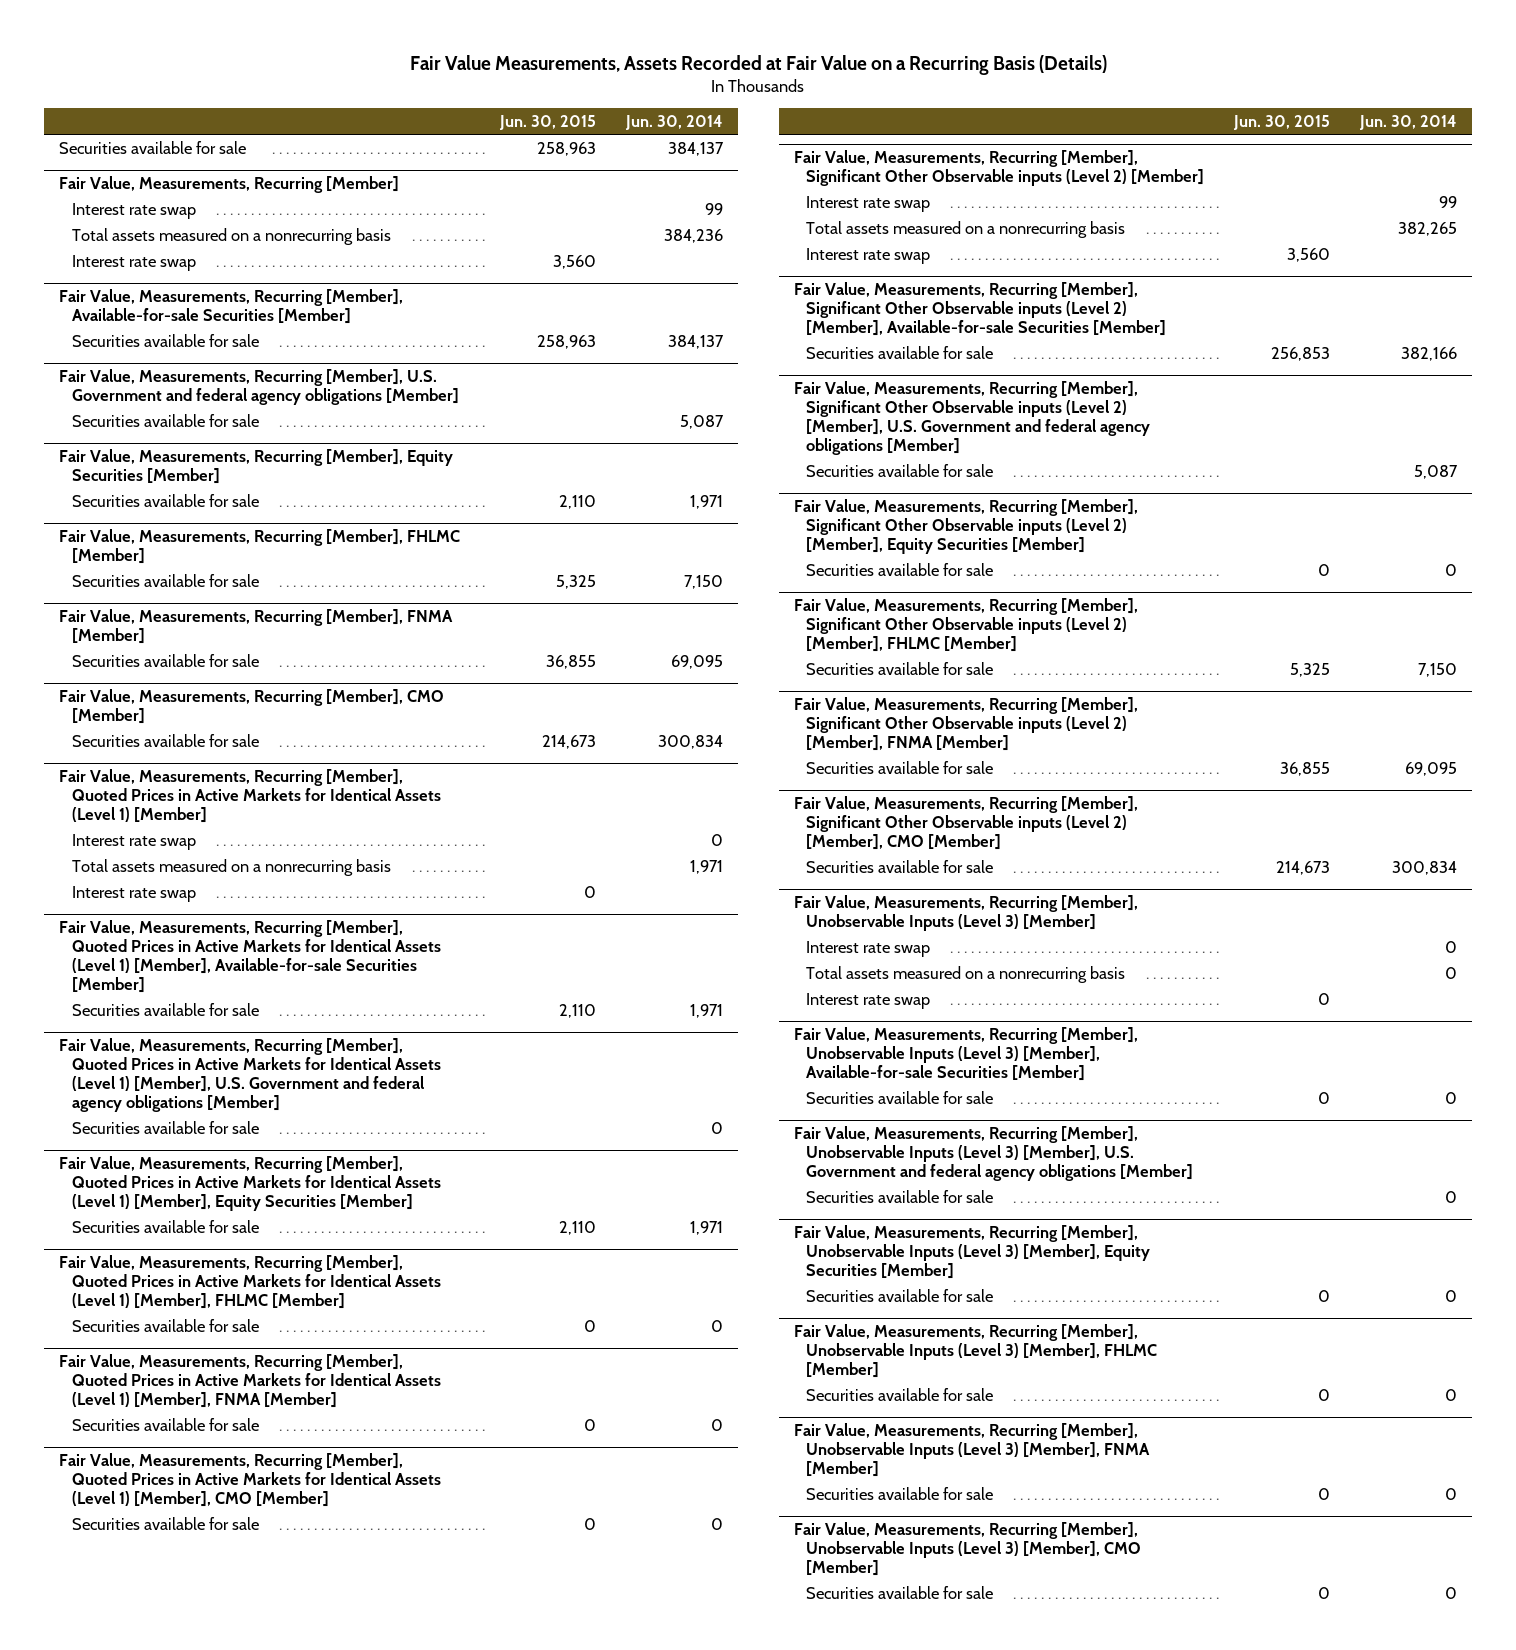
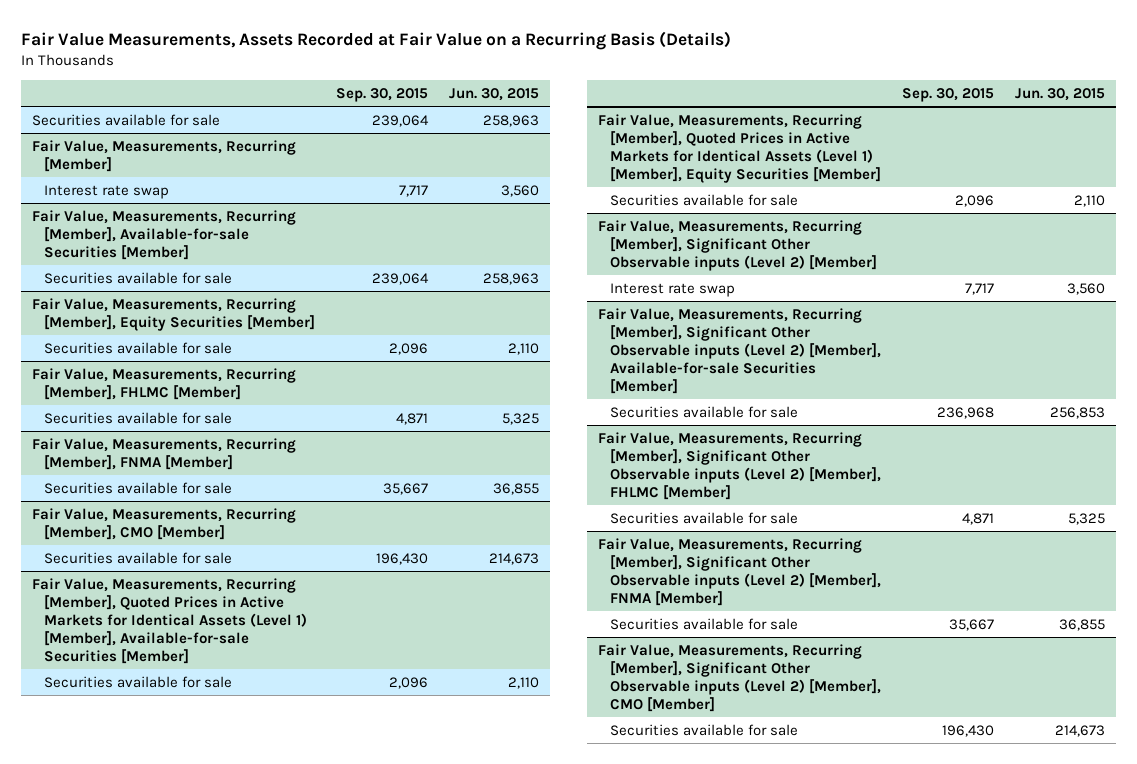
[624,115,723,131] Jun. 30, 2014 -> none
none -> [335,87,428,102] Sep. 30, 2015
[71,202,196,219] Interest rate swap -> none
[71,227,391,245] Total assets measured on a nonrecurring basis -> none
[59,369,459,406] Fair Value, Measurements, Recurring [Member], U.S. Government and federal agency obligations [Member] -> none
[71,413,259,427] Securities available for sale -> none
[59,769,441,824] Fair Value, Measurements, Recurring [Member], Quoted Prices in Active Markets for Identical Assets (Level 1) [Member] -> none
[71,833,196,850] Interest rate swap -> none
[71,858,391,876] Total assets measured on a nonrecurring basis -> none
[71,885,196,902] Interest rate swap -> none
[59,1038,441,1112] Fair Value, Measurements, Recurring [Member], Quoted Prices in Active Markets for Identical Assets (Level 1) [Member], U.S. Government and federal agency obligations [Member] -> none
[71,1120,259,1134] Securities available for sale -> none
[59,1255,441,1310] Fair Value, Measurements, Recurring [Member], Quoted Prices in Active Markets for Identical Assets (Level 1) [Member], FHLMC [Member] -> none
[71,1318,259,1332] Securities available for sale -> none
[59,1354,441,1409] Fair Value, Measurements, Recurring [Member], Quoted Prices in Active Markets for Identical Assets (Level 1) [Member], FNMA [Member] -> none
[71,1417,259,1431] Securities available for sale -> none
[59,1453,441,1508] Fair Value, Measurements, Recurring [Member], Quoted Prices in Active Markets for Identical Assets (Level 1) [Member], CMO [Member] -> none
[71,1516,259,1530] Securities available for sale -> none
[805,195,930,212] Interest rate swap -> none
[805,220,1125,238] Total assets measured on a nonrecurring basis -> none
[793,381,1150,455] Fair Value, Measurements, Recurring [Member], Significant Other Observable inputs (Level 2) [Member], U.S. Government and federal agency obligations [Member] -> none
[805,463,993,477] Securities available for sale -> none
[793,499,1138,555] Fair Value, Measurements, Recurring [Member], Significant Other Observable inputs (Level 2) [Member], Equity Securities [Member] -> none
[805,562,993,576] Securities available for sale -> none
[793,895,1138,932] Fair Value, Measurements, Recurring [Member], Unobservable Inputs (Level 3) [Member] -> none
[805,940,930,957] Interest rate swap -> none
[805,965,1125,983] Total assets measured on a nonrecurring basis -> none
[805,992,930,1009] Interest rate swap -> none
[793,1027,1138,1082] Fair Value, Measurements, Recurring [Member], Unobservable Inputs (Level 3) [Member], Available-for-sale Securities [Member] -> none
[805,1090,993,1104] Securities available for sale -> none
[793,1126,1193,1182] Fair Value, Measurements, Recurring [Member], Unobservable Inputs (Level 3) [Member], U.S. Government and federal agency obligations [Member] -> none
[805,1189,993,1203] Securities available for sale -> none
[793,1225,1150,1280] Fair Value, Measurements, Recurring [Member], Unobservable Inputs (Level 3) [Member], Equity Securities [Member] -> none
[805,1288,993,1302] Securities available for sale -> none
[793,1324,1157,1379] Fair Value, Measurements, Recurring [Member], Unobservable Inputs (Level 3) [Member], FHLMC [Member] -> none
[805,1387,993,1401] Securities available for sale -> none
[793,1423,1150,1478] Fair Value, Measurements, Recurring [Member], Unobservable Inputs (Level 3) [Member], FNMA [Member] -> none
[805,1486,993,1500] Securities available for sale -> none
[793,1522,1141,1577] Fair Value, Measurements, Recurring [Member], Unobservable Inputs (Level 3) [Member], CMO [Member] -> none
[805,1585,993,1599] Securities available for sale -> none

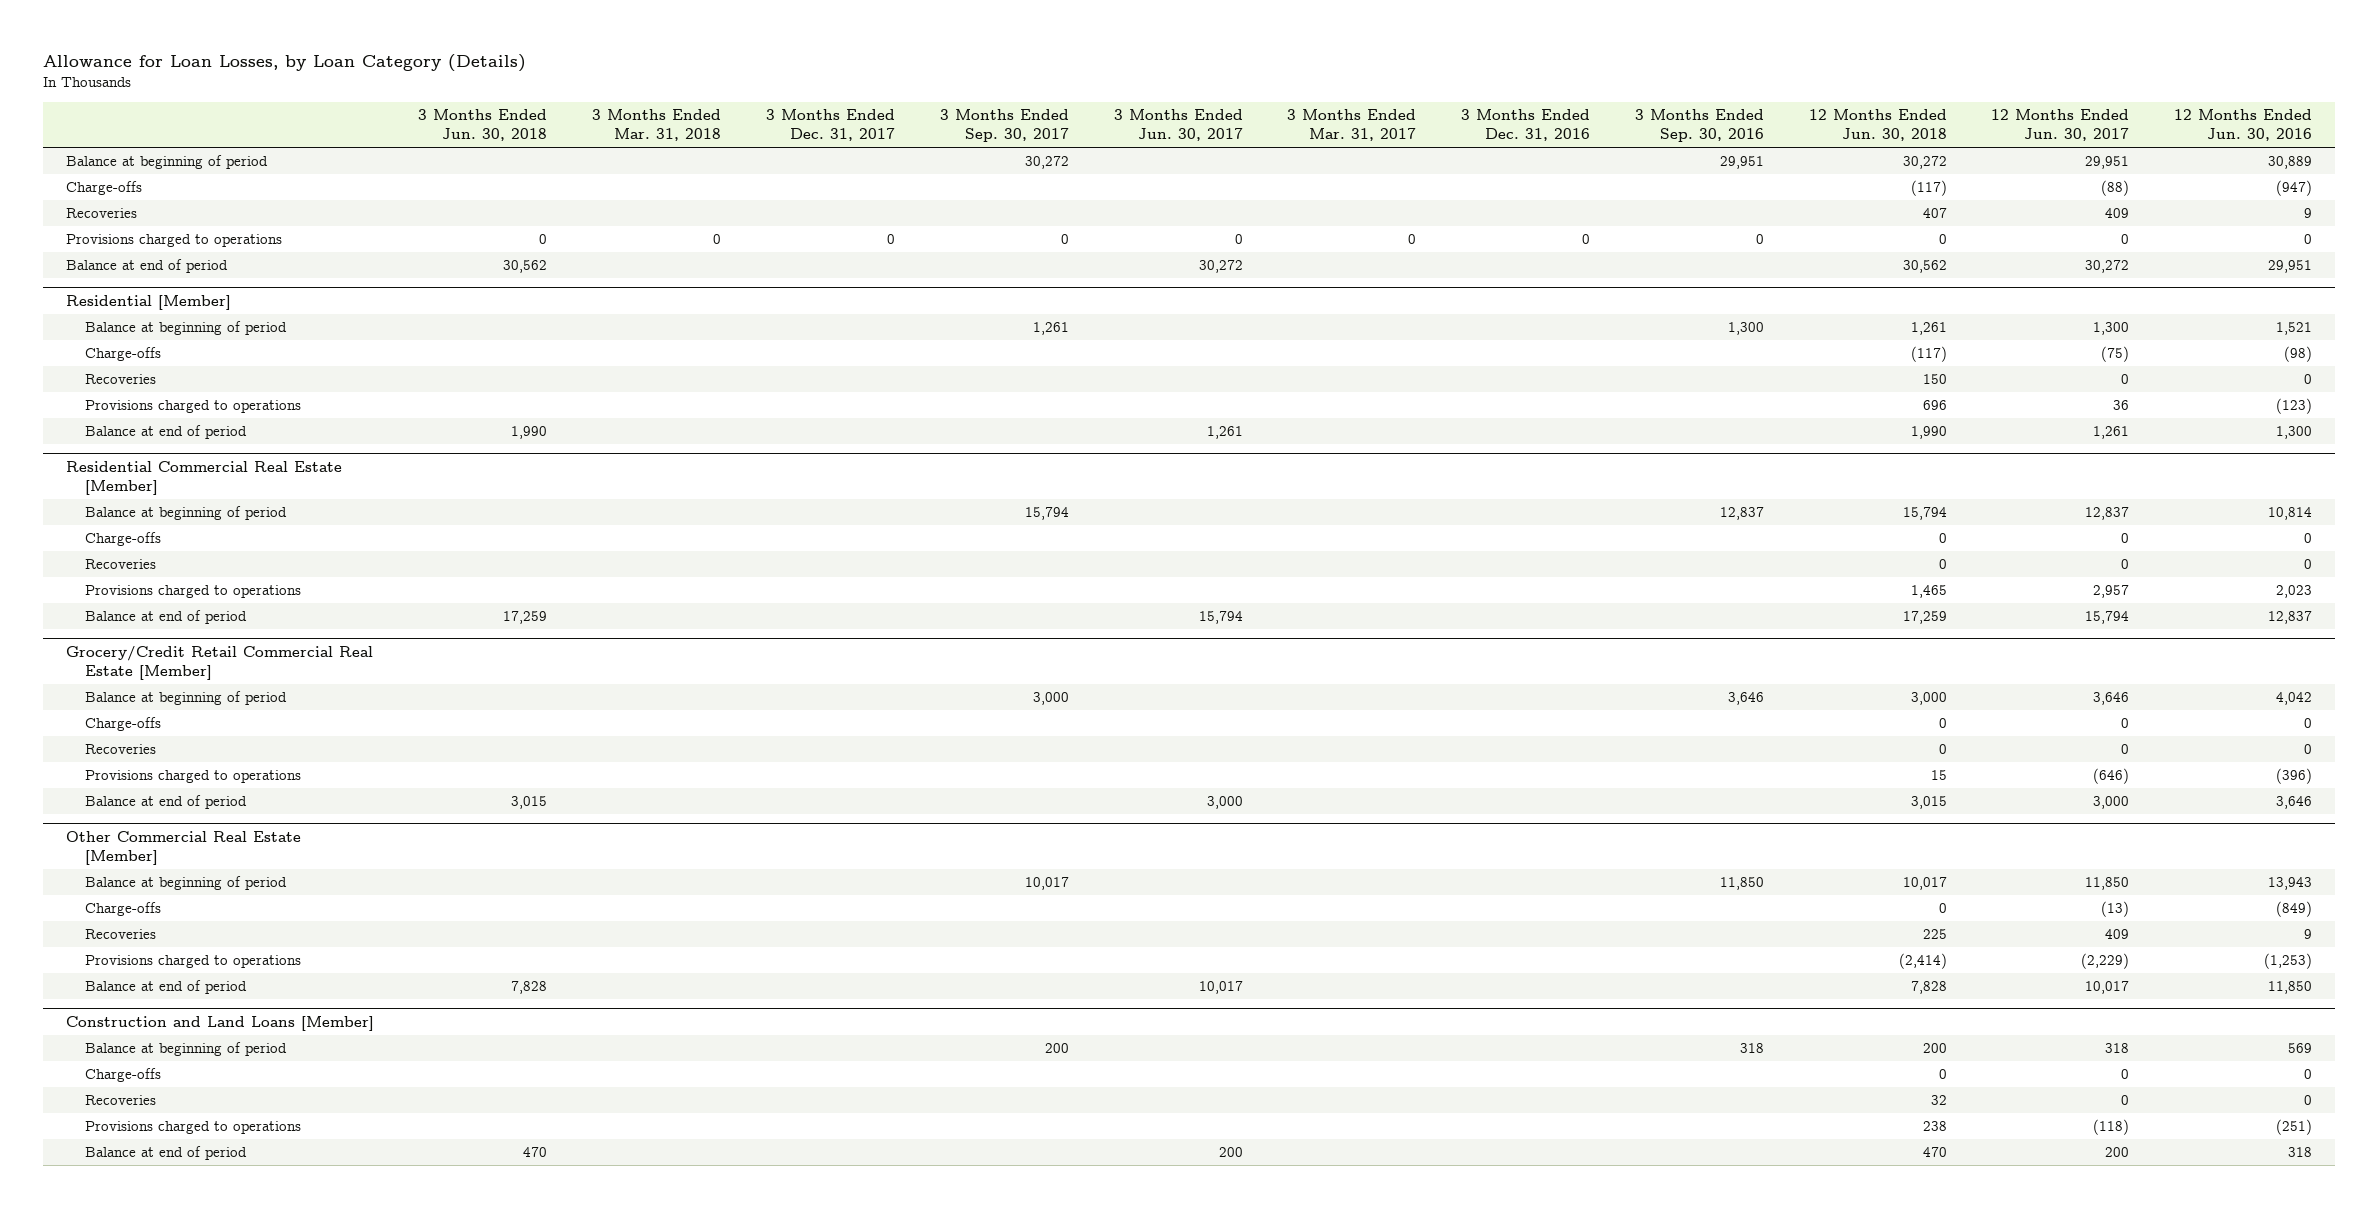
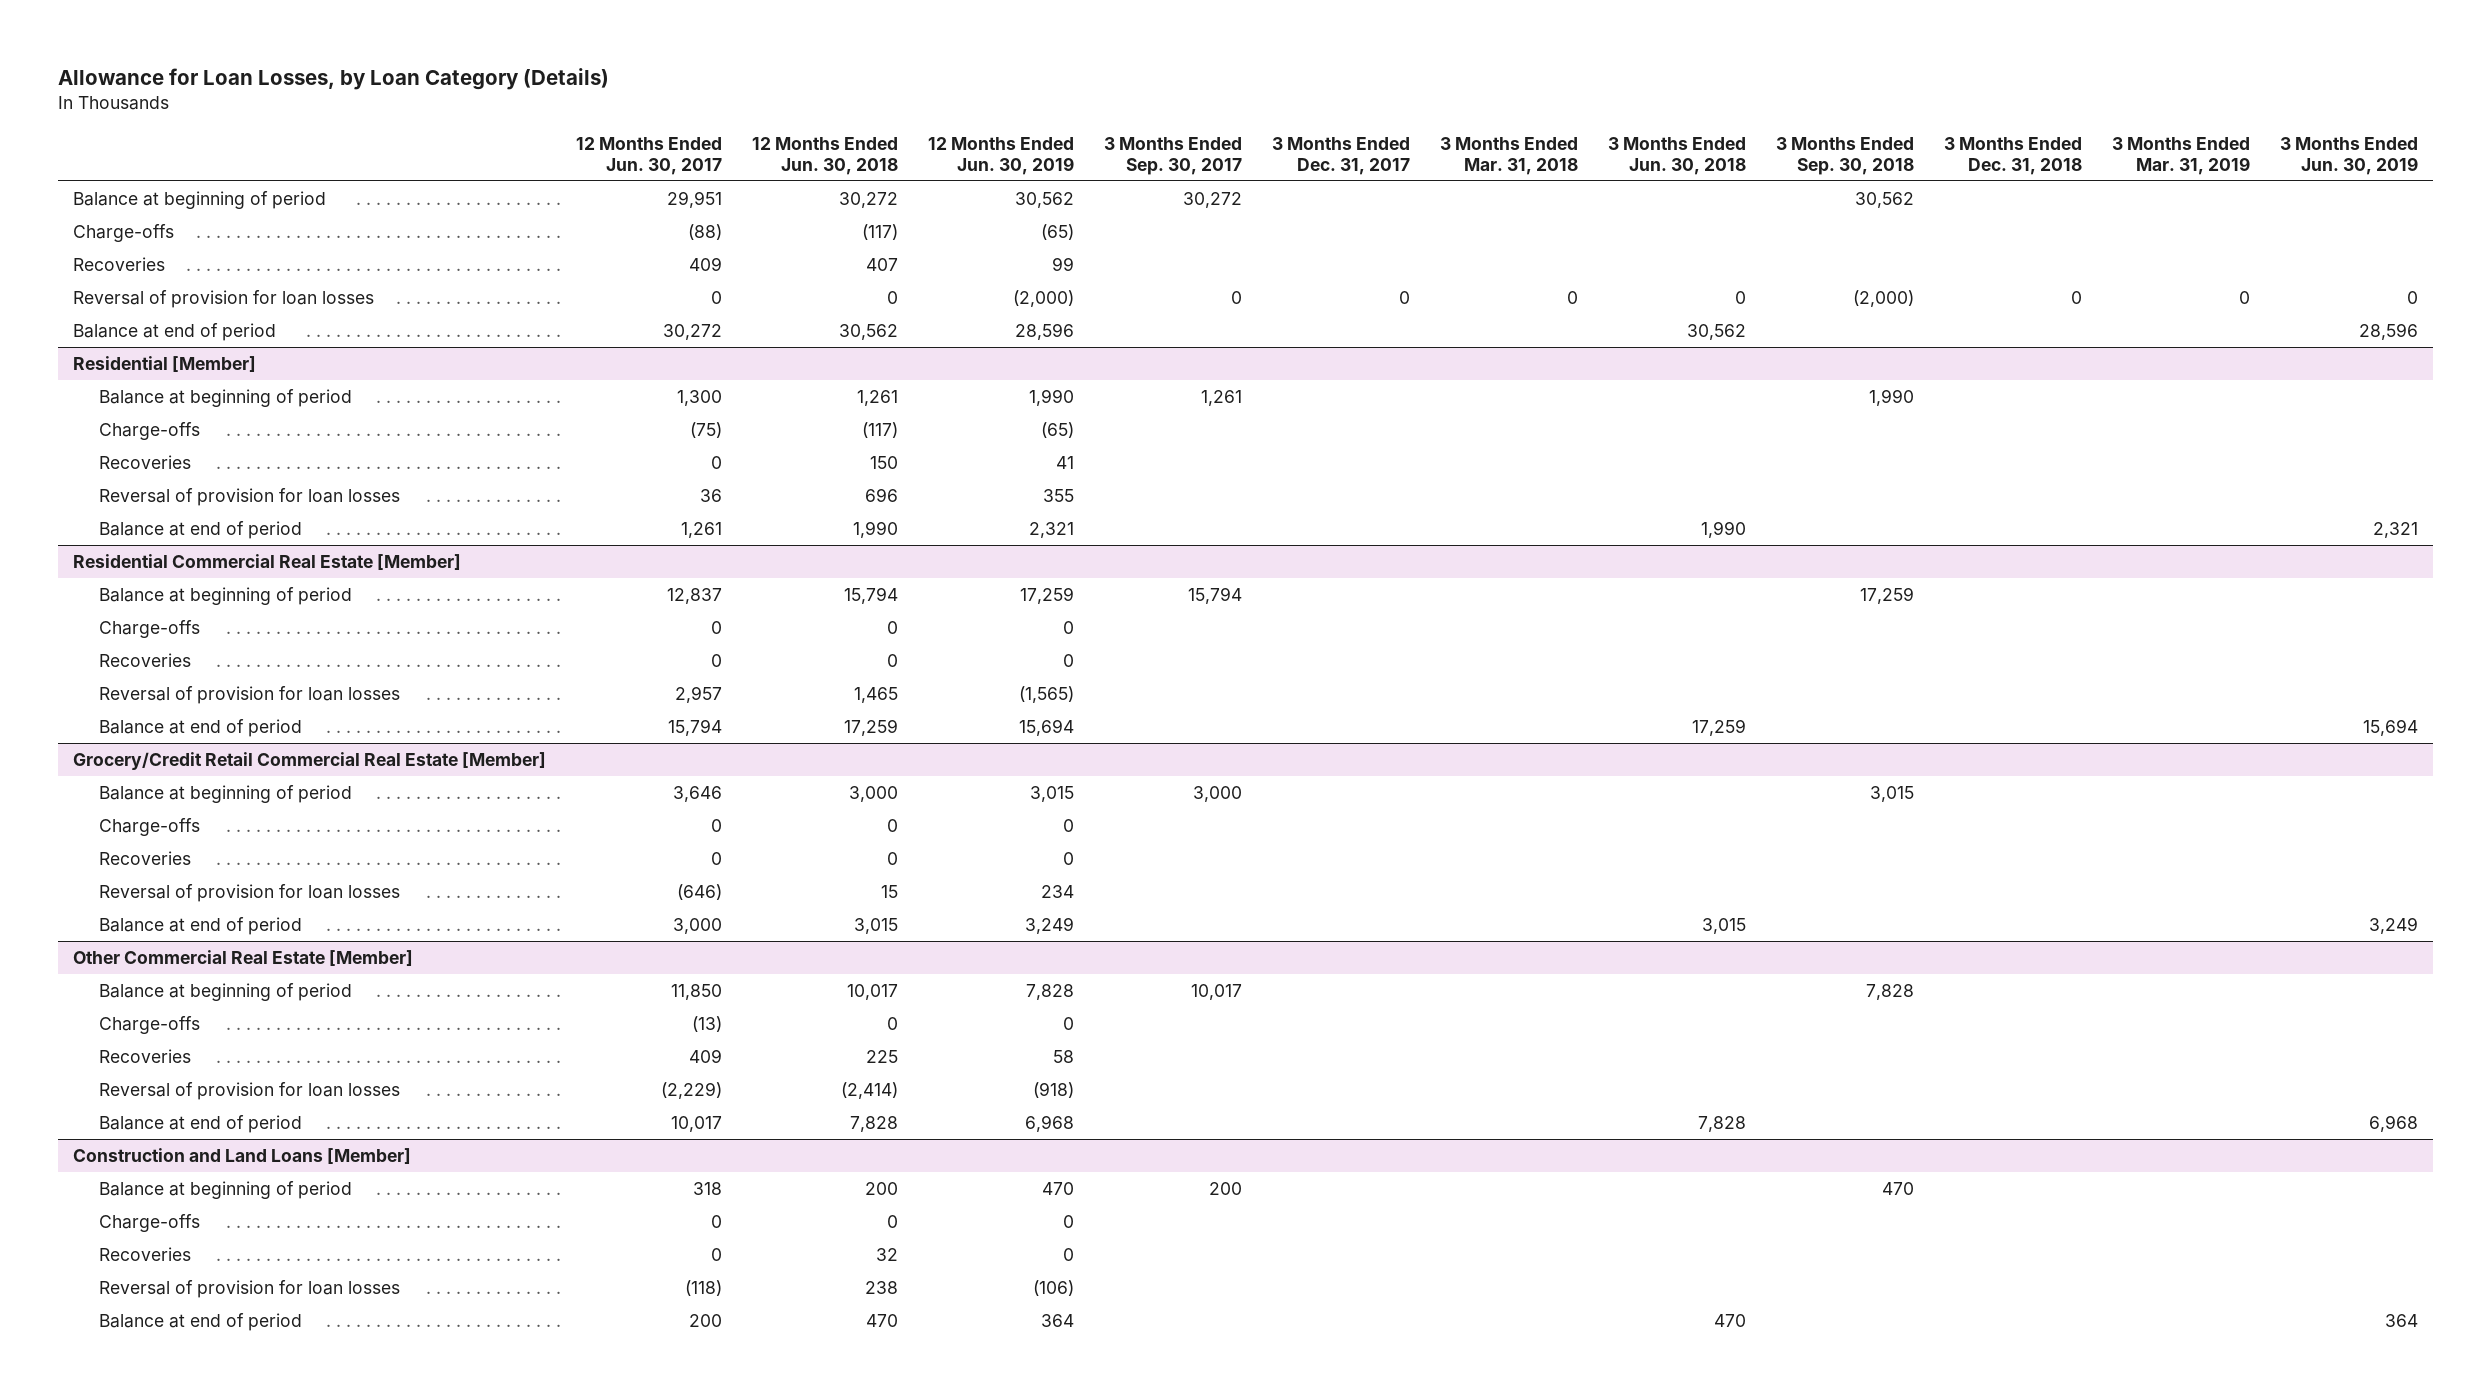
[1113,108,1243,142] 3 Months Ended Jun. 30, 2017 -> none
[1287,108,1417,142] 3 Months Ended Mar. 31, 2017 -> none
[1461,108,1591,142] 3 Months Ended Dec. 31, 2016 -> none
[1634,108,1764,143] 3 Months Ended Sep. 30, 2016 -> none
[2174,108,2313,142] 12 Months Ended Jun. 30, 2016 -> none
none -> [927,136,1074,175] 12 Months Ended Jun. 30, 2019
none -> [1775,136,1914,175] 3 Months Ended Sep. 30, 2018
none -> [1943,136,2082,175] 3 Months Ended Dec. 31, 2018
none -> [2111,136,2250,175] 3 Months Ended Mar. 31, 2019
none -> [2279,136,2418,175] 3 Months Ended Jun. 30, 2019
[65,234,282,248] Provisions charged to operations -> [72,290,374,309] Reversal of provision for loan losses
[85,400,302,414] Provisions charged to operations -> [98,488,400,507] Reversal of provision for loan losses
[85,585,302,599] Provisions charged to operations -> [98,686,400,705] Reversal of provision for loan losses
[85,770,302,784] Provisions charged to operations -> [98,884,400,903] Reversal of provision for loan losses
[85,955,302,969] Provisions charged to operations -> [98,1082,400,1101] Reversal of provision for loan losses
[85,1121,302,1135] Provisions charged to operations -> [98,1280,400,1299] Reversal of provision for loan losses

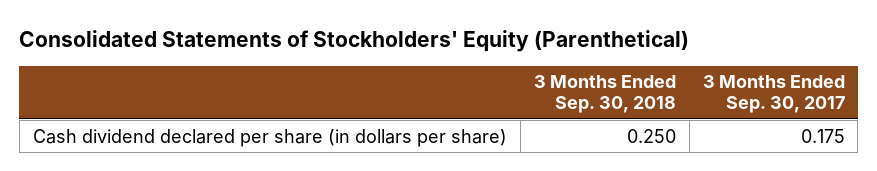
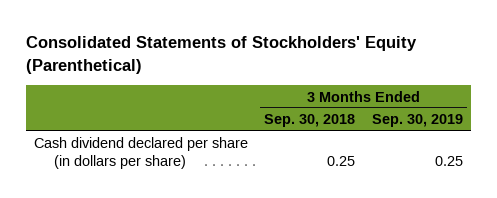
[702,75,845,114] 3 Months Ended Sep. 30, 2017 -> none
none -> [371,114,463,128] Sep. 30, 2019
[626,128,676,143] 0.250 -> [327,155,356,166] 0.25

